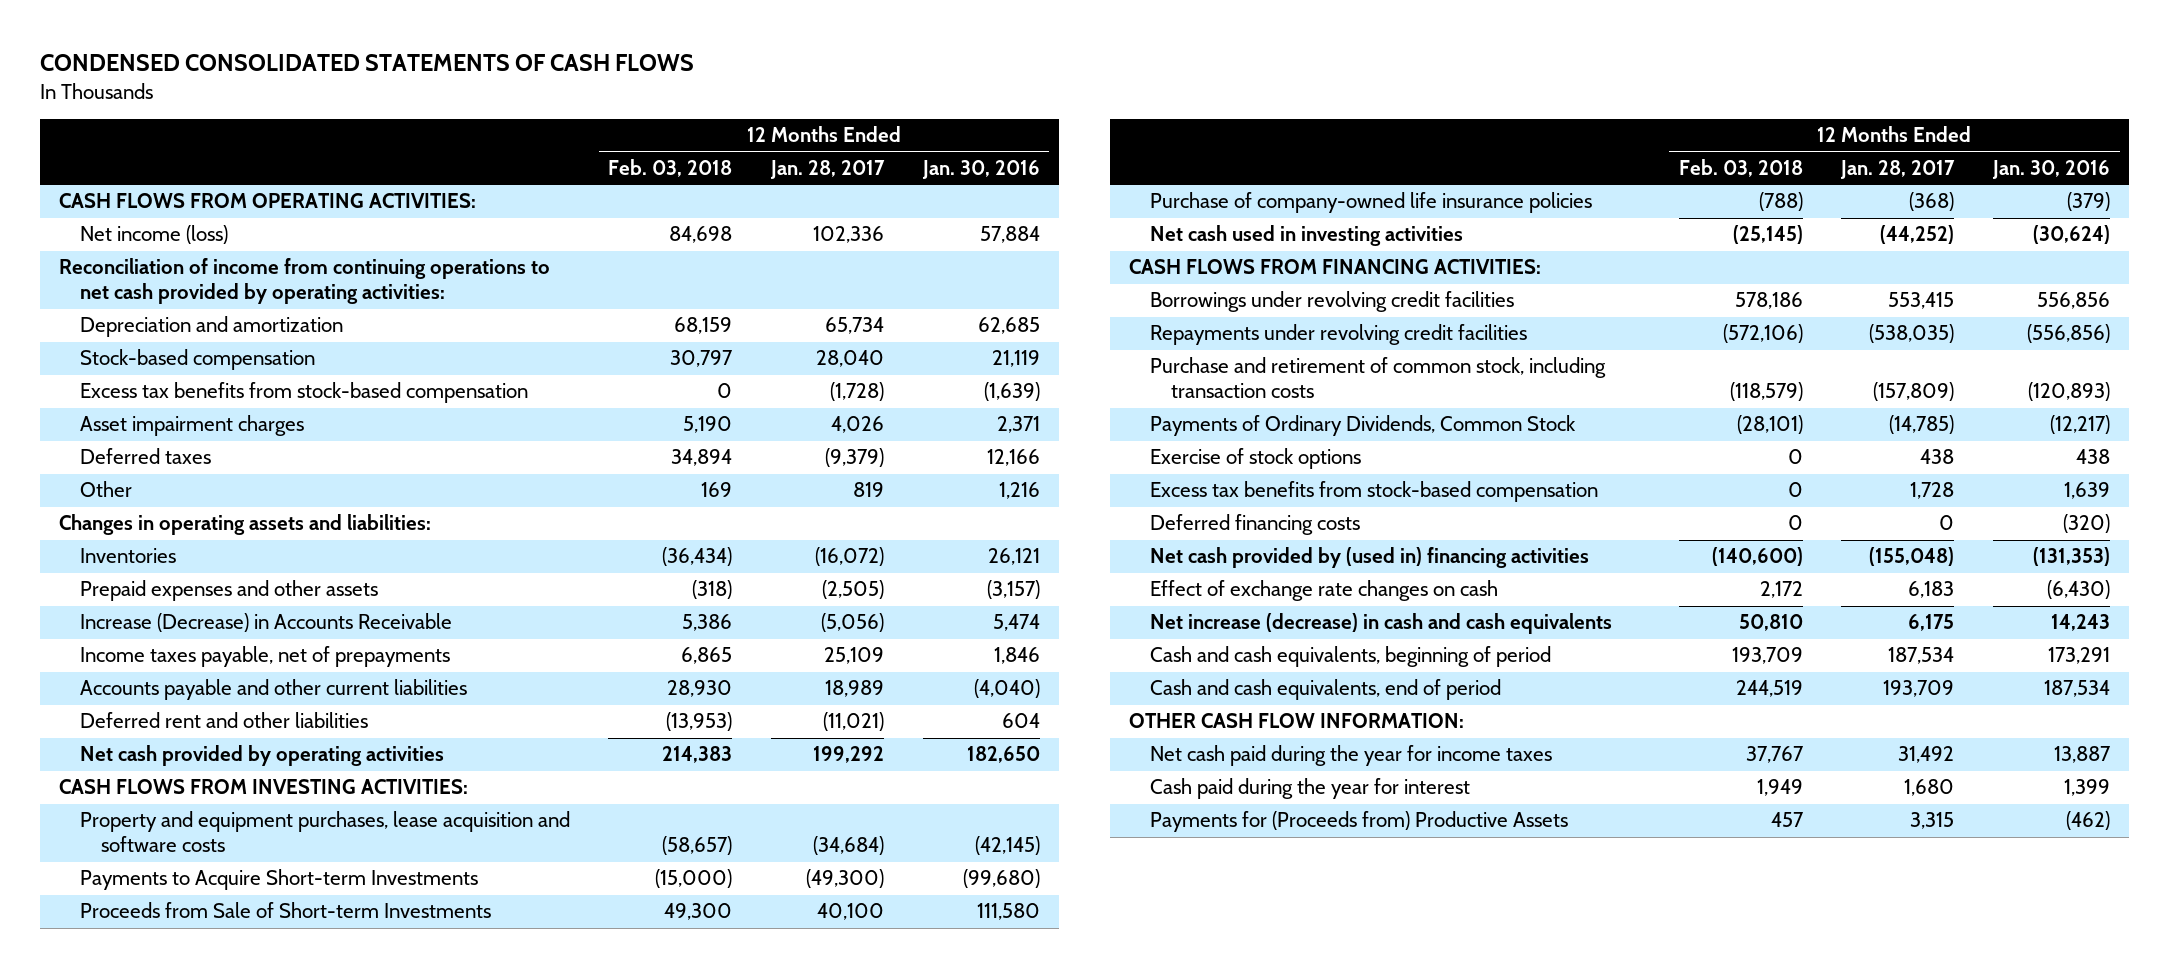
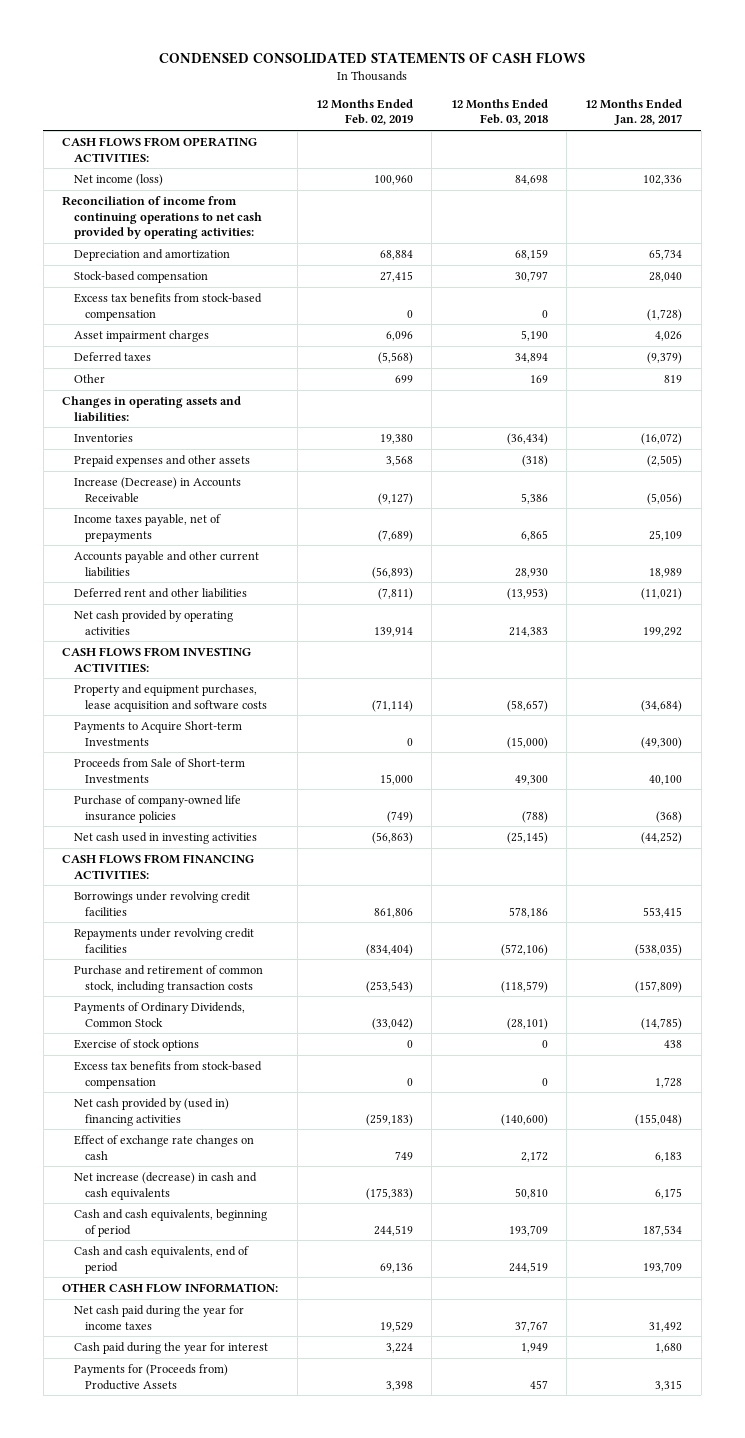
[921,160,1040,180] Jan. 30, 2016 -> none
none -> [315,98,413,126] 12 Months Ended Feb. 02, 2019
[1150,514,1361,536] Deferred financing costs -> none

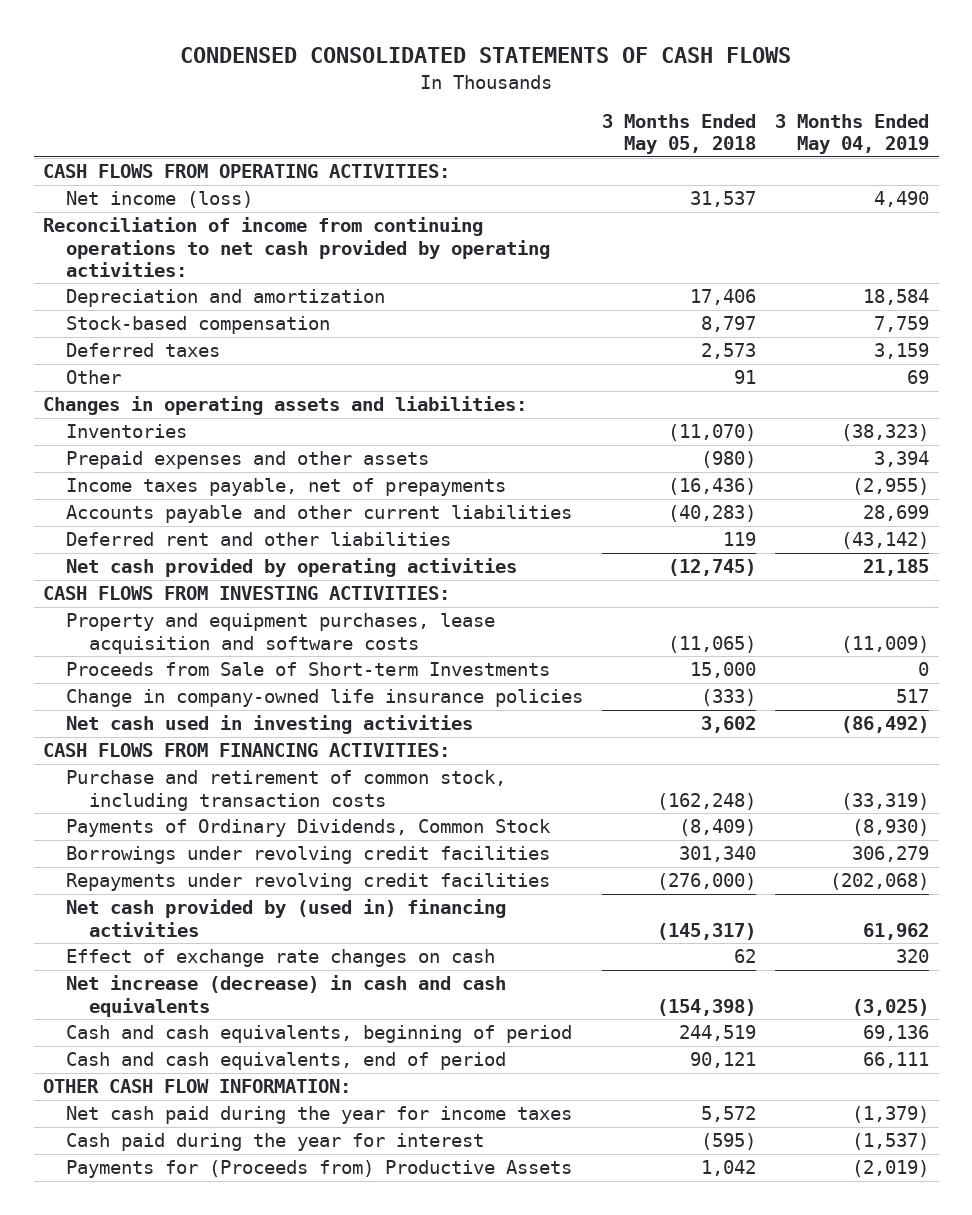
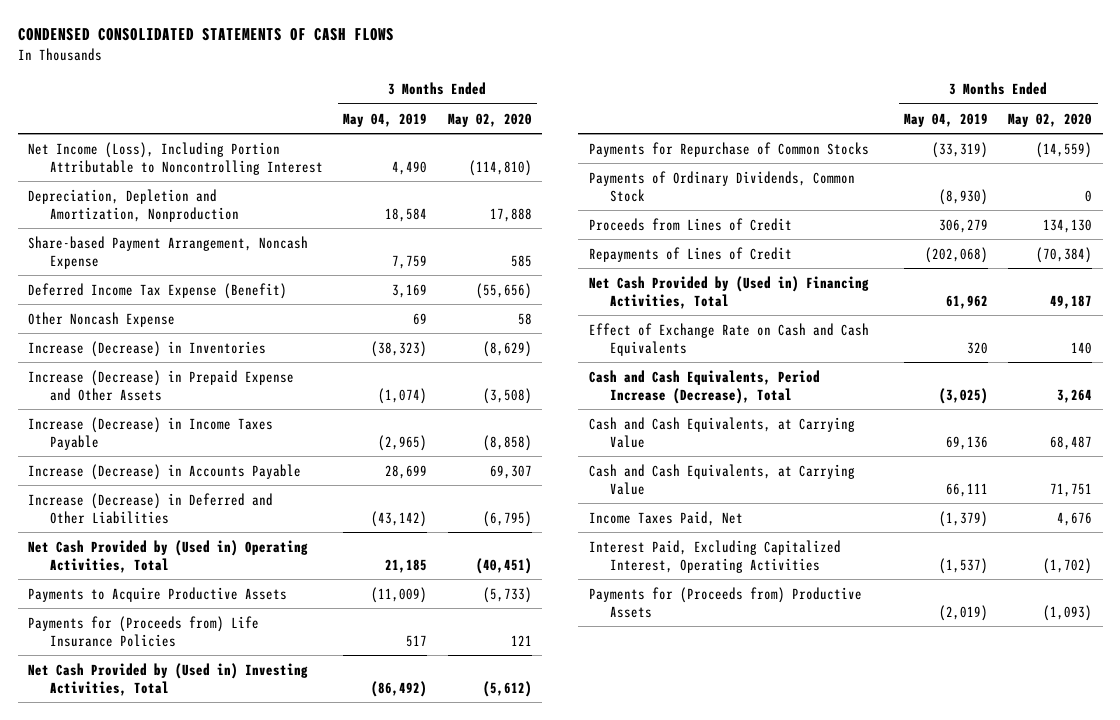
[602,113,757,155] 3 Months Ended May 05, 2018 -> none
none -> [447,112,532,127] May 02, 2020
[43,164,451,179] CASH FLOWS FROM OPERATING ACTIVITIES: -> none
[43,217,551,277] Reconciliation of income from continuing operations to net cash provided by operating activities: -> none
[43,396,528,416] Changes in operating assets and liabilities: -> none
[43,586,451,601] CASH FLOWS FROM INVESTING ACTIVITIES: -> none
[66,662,551,677] Proceeds from Sale of Short-term Investments -> none
[43,743,451,758] CASH FLOWS FROM FINANCING ACTIVITIES: -> none
[66,191,254,209] Net income (loss) -> [27,141,323,175] Net Income (Loss), Including Portion Attributable to Noncontrolling Interest
[66,289,386,308] Depreciation and amortization -> [27,188,239,222] Depreciation, Depletion and Amortization, Nonproduction
[66,316,331,335] Stock-based compensation -> [27,235,308,269] Share-based Payment Arrangement, Noncash Expense
[66,343,221,358] Deferred taxes -> [27,282,287,299] Deferred Income Tax Expense (Benefit)
[874,343,930,360] 3,159 -> [392,283,428,298] 3,169
[66,370,122,385] Other -> [27,311,175,327] Other Noncash Expense
[66,424,188,439] Inventories -> [27,340,266,357] Increase (Decrease) in Inventories
[66,451,430,470] Prepaid expenses and other assets -> [27,369,294,401] Increase (Decrease) in Prepaid Expense and Other Assets
[874,451,930,468] 3,394 -> [378,387,428,404] (1,074)
[66,478,507,497] Income taxes payable, net of prepayments -> [27,416,273,450] Increase (Decrease) in Income Taxes Payable
[852,478,930,496] (2,955) -> [378,434,428,451] (2,965)
[66,505,573,524] Accounts payable and other current liabilities -> [27,463,301,480] Increase (Decrease) in Accounts Payable
[66,532,452,547] Deferred rent and other liabilities -> [27,492,273,524] Increase (Decrease) in Deferred and Other Liabilities
[66,558,518,578] Net cash provided by operating activities -> [27,539,308,573] Net Cash Provided by (Used in) Operating Activities, Total
[66,613,496,654] Property and equipment purchases, lease acquisition and software costs -> [27,586,287,602] Payments to Acquire Productive Assets
[66,689,584,708] Change in company-owned life insurance policies -> [27,615,259,647] Payments for (Proceeds from) Life Insurance Policies
[66,715,474,735] Net cash used in investing activities -> [27,662,308,696] Net Cash Provided by (Used in) Investing Activities, Total
[66,770,507,811] Purchase and retirement of common stock, including transaction costs -> [588,141,869,157] Payments for Repurchase of Common Stocks
[43,1079,352,1094] OTHER CASH FLOW INFORMATION: -> none
[66,846,551,865] Borrowings under revolving credit facilities -> [588,217,792,231] Proceeds from Lines of Credit
[66,873,551,892] Repayments under revolving credit facilities -> [588,246,792,262] Repayments of Lines of Credit
[66,899,507,937] Net cash provided by (used in) financing activities -> [588,275,869,309] Net Cash Provided by (Used in) Financing Activities, Total
[66,949,496,968] Effect of exchange rate changes on cash -> [588,322,869,356] Effect of Exchange Rate on Cash and Cash Equivalents
[66,975,507,1017] Net increase (decrease) in cash and cash equivalents -> [588,369,820,404] Cash and Cash Equivalents, Period Increase (Decrease), Total
[66,1025,573,1044] Cash and cash equivalents, beginning of period -> [588,416,855,448] Cash and Cash Equivalents, at Carrying Value
[66,1052,507,1071] Cash and cash equivalents, end of period -> [588,463,855,495] Cash and Cash Equivalents, at Carrying Value
[66,1106,573,1125] Net cash paid during the year for income taxes -> [588,510,743,526] Income Taxes Paid, Net
[66,1133,485,1152] Cash paid during the year for interest -> [588,539,841,573] Interest Paid, Excluding Capitalized Interest, Operating Activities

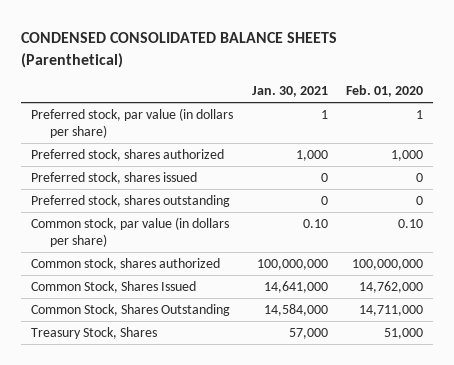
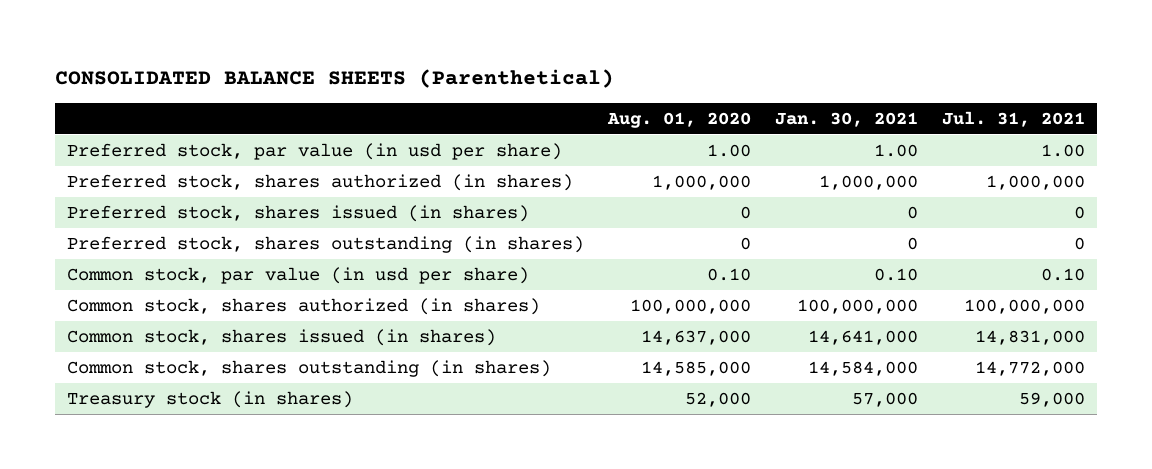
[21,32,338,69] CONDENSED CONSOLIDATED BALANCE SHEETS (Parenthetical) -> [54,68,614,88] CONSOLIDATED BALANCE SHEETS (Parenthetical)
[346,85,424,98] Feb. 01, 2020 -> none
none -> [606,111,751,128] Aug. 01, 2020
none -> [942,110,1086,127] Jul. 31, 2021
[30,108,233,138] Preferred stock, par value (in dollars per share) -> [66,143,562,161] Preferred stock, par value (in usd per share)
[320,110,328,120] 1 -> [874,144,919,158] 1.00
[30,149,224,162] Preferred stock, shares authorized -> [66,174,573,192] Preferred stock, shares authorized (in shares)
[295,150,328,162] 1,000 -> [819,175,919,191] 1,000,000
[30,172,197,185] Preferred stock, shares issued -> [66,205,529,223] Preferred stock, shares issued (in shares)
[30,195,230,208] Preferred stock, shares outstanding -> [66,236,584,254] Preferred stock, shares outstanding (in shares)
[30,217,229,247] Common stock, par value (in dollars per share) -> [66,267,529,285] Common stock, par value (in usd per share)
[30,258,220,271] Common stock, shares authorized -> [66,298,540,316] Common stock, shares authorized (in shares)
[30,281,196,294] Common Stock, Shares Issued -> [66,329,496,347] Common stock, shares issued (in shares)
[30,304,230,317] Common Stock, Shares Outstanding -> [66,360,551,378] Common stock, shares outstanding (in shares)
[30,327,157,340] Treasury Stock, Shares -> [66,391,353,409] Treasury stock (in shares)

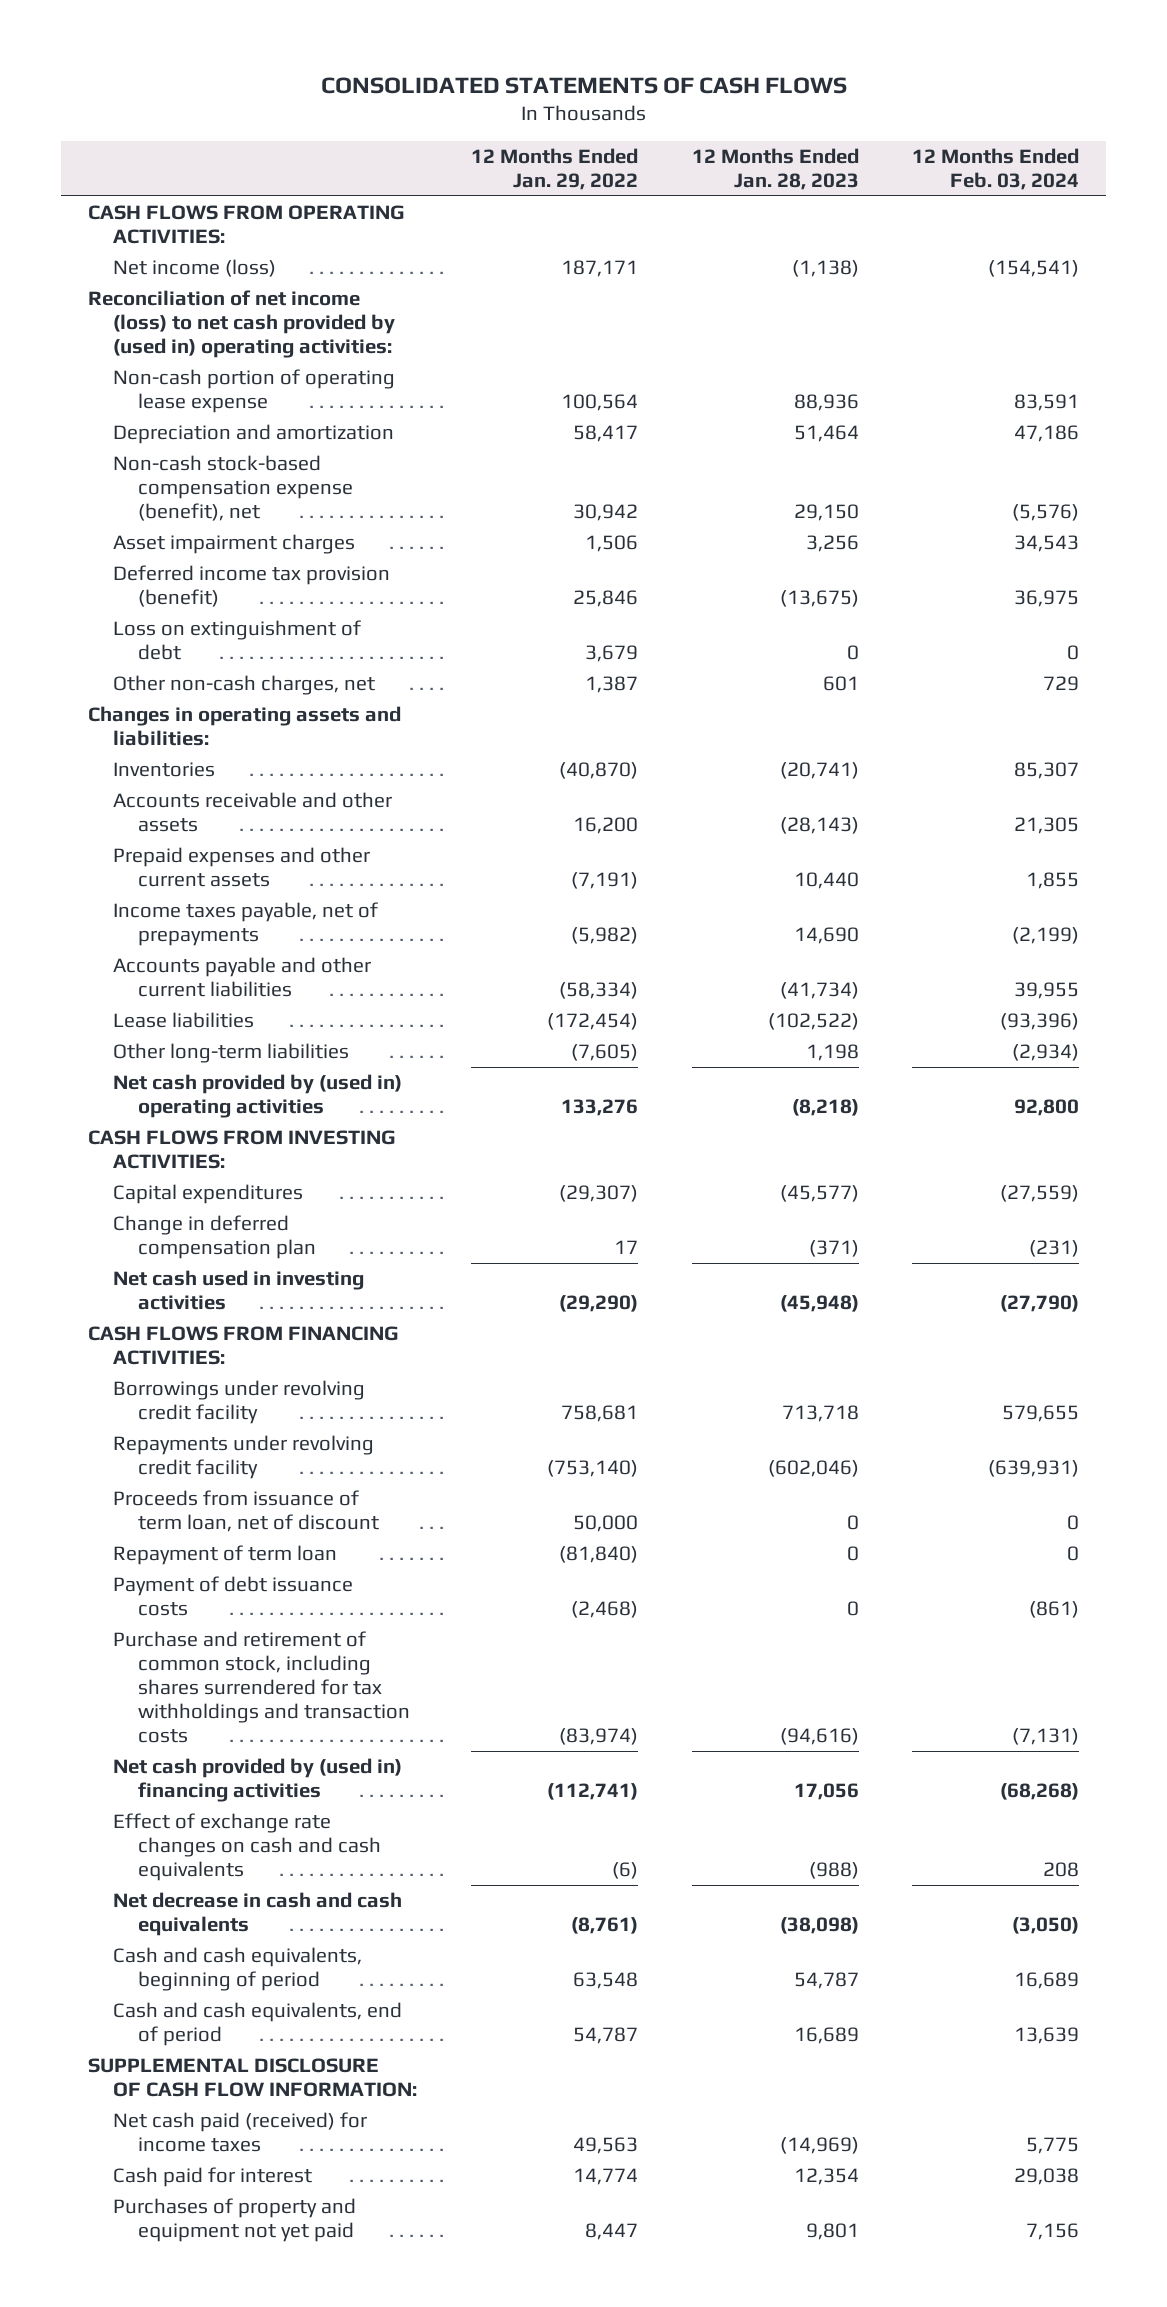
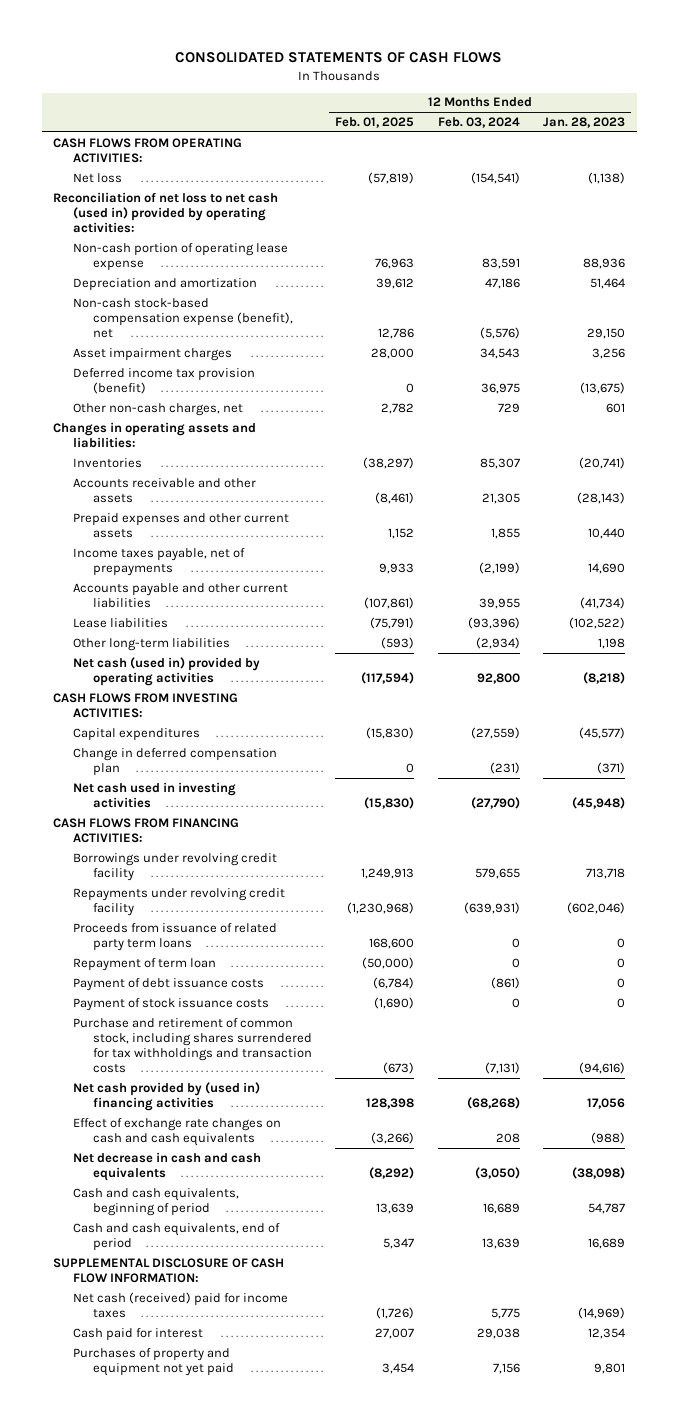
[470,148,638,191] 12 Months Ended Jan. 29, 2022 -> none
none -> [335,117,415,129] Feb. 01, 2025
[113,259,277,278] Net income (loss) -> [73,172,123,183] Net loss
[87,290,396,359] Reconciliation of net income (loss) to net cash provided by (used in) operating activities: -> [53,191,279,234] Reconciliation of net loss to net cash (used in) provided by operating activities:
[113,620,362,661] Loss on extinguishment of debt -> none
[113,1074,403,1119] Net cash provided by (used in) operating activities -> [73,656,261,687] Net cash (used in) provided by operating activities
[113,1490,380,1533] Proceeds from issuance of term loan, net of discount -> [73,922,278,952] Proceeds from issuance of related party term loans
none -> [73,997,270,1011] Payment of stock issuance costs
[113,2112,368,2153] Net cash paid (received) for income taxes -> [73,1291,289,1319] Net cash (received) paid for income taxes

